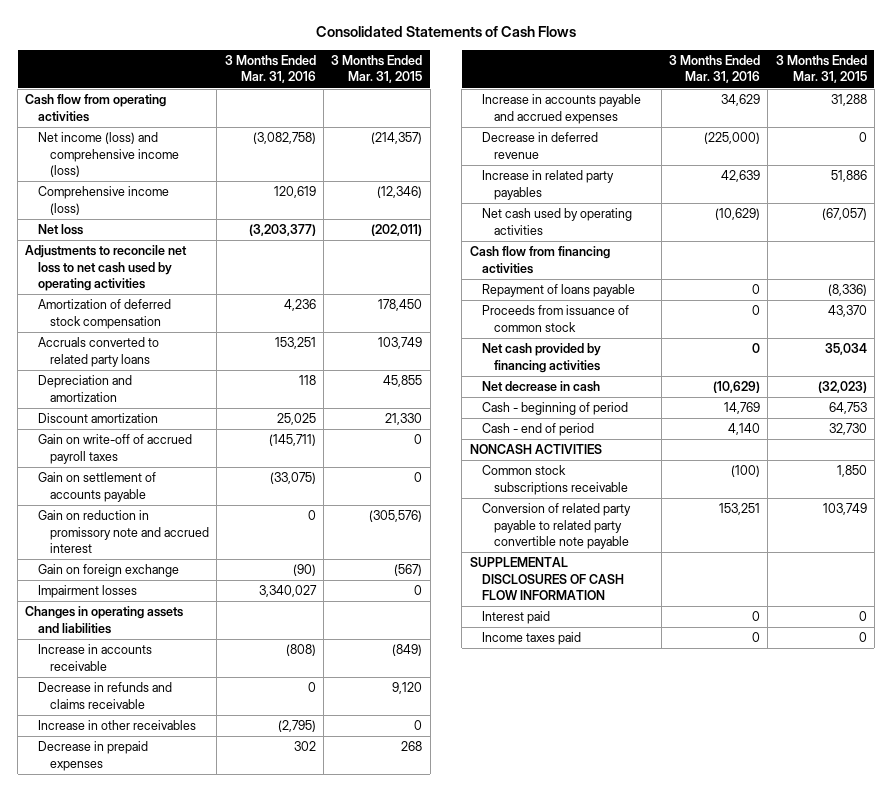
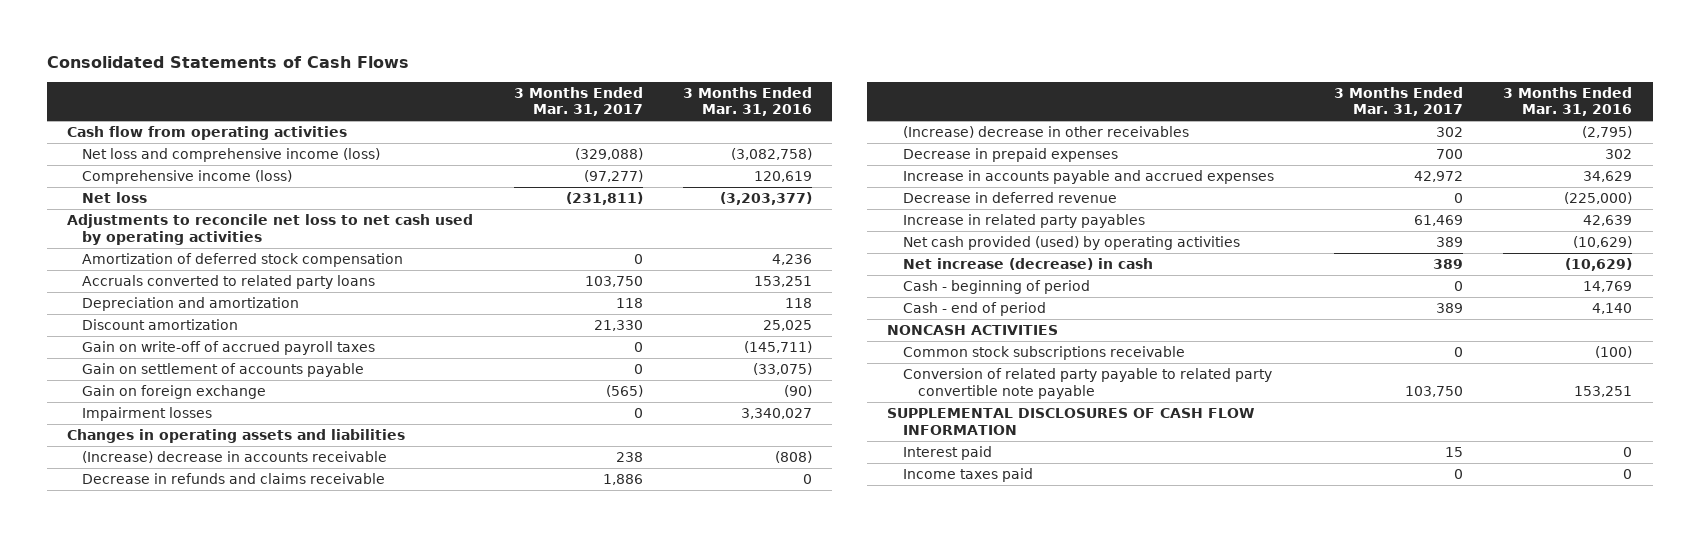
[331,55,423,84] 3 Months Ended Mar. 31, 2015 -> none
none -> [513,86,643,117] 3 Months Ended Mar. 31, 2017
[37,132,180,177] Net income (loss) and comprehensive income (loss) -> [82,148,381,163] Net loss and comprehensive income (loss)
[37,510,210,553] Gain on reduction in promissory note and accrued interest -> none
[37,644,152,671] Increase in accounts receivable -> [82,451,388,464] (Increase) decrease in accounts receivable
[37,720,196,731] Increase in other receivables -> [902,126,1189,139] (Increase) decrease in other receivables
[469,246,610,274] Cash flow from financing activities -> none
[481,284,635,298] Repayment of loans payable -> none
[481,305,629,332] Proceeds from issuance of common stock -> none
[481,343,601,373] Net cash provided by financing activities -> none
[481,208,632,235] Net cash used by operating activities -> [902,236,1240,251] Net cash provided (used) by operating activities
[481,381,600,393] Net decrease in cash -> [902,258,1153,271] Net increase (decrease) in cash

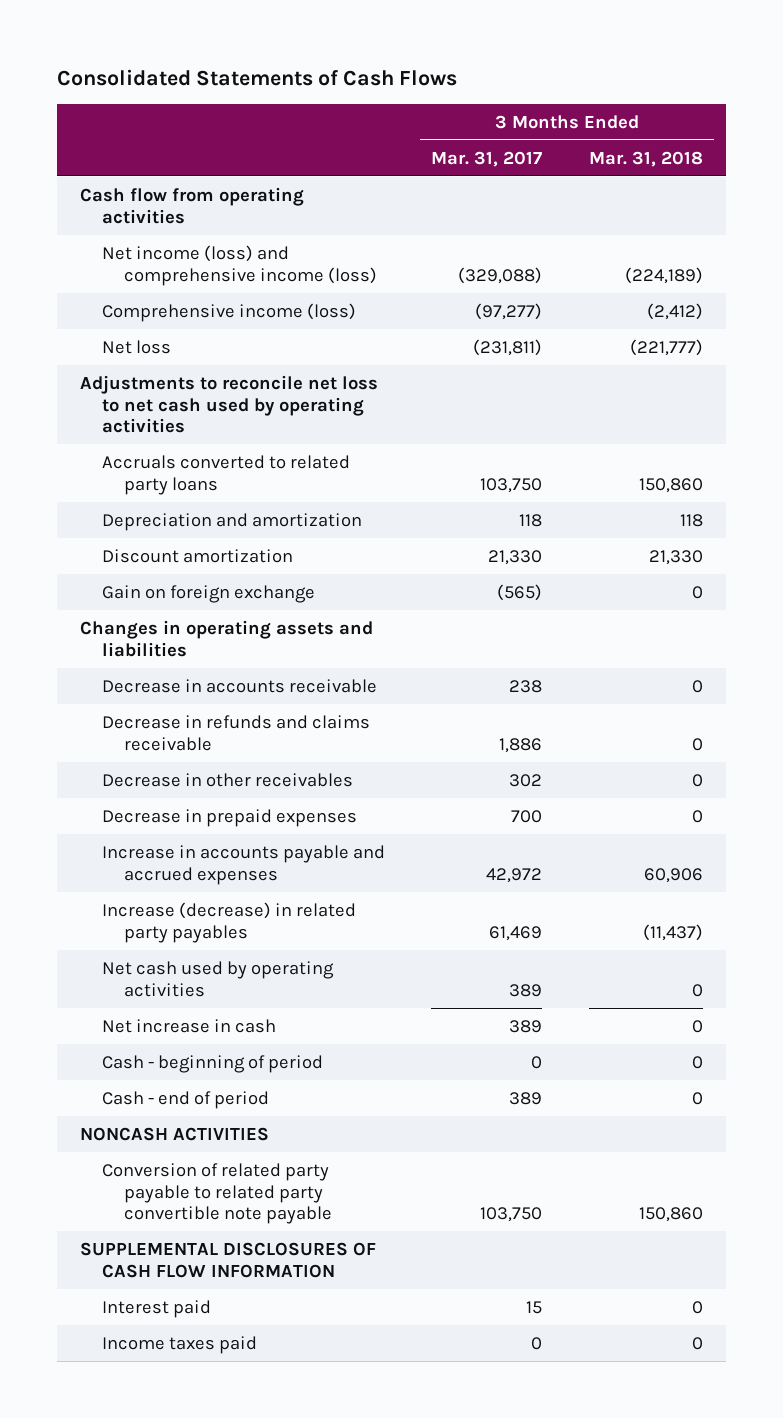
[683,86,813,117] 3 Months Ended Mar. 31, 2016 -> none
none -> [588,150,703,167] Mar. 31, 2018
[82,148,381,163] Net loss and comprehensive income (loss) -> [101,244,377,286] Net income (loss) and comprehensive income (loss)
[82,253,404,268] Amortization of deferred stock compensation -> none
[82,341,376,356] Gain on write-off of accrued payroll taxes -> none
[82,363,365,378] Gain on settlement of accounts payable -> none
[82,407,213,422] Impairment losses -> none
[82,451,388,464] (Increase) decrease in accounts receivable -> [101,678,377,693] Decrease in accounts receivable
[902,126,1189,139] (Increase) decrease in other receivables -> [101,772,353,787] Decrease in other receivables
[902,192,1117,204] Decrease in deferred revenue -> none
[902,214,1145,229] Increase in related party payables -> [101,901,356,943] Increase (decrease) in related party payables
[902,236,1240,251] Net cash provided (used) by operating activities -> [101,960,334,997] Net cash used by operating activities
[902,258,1153,271] Net increase (decrease) in cash -> [101,1018,276,1033] Net increase in cash
[902,346,1185,361] Common stock subscriptions receivable -> none

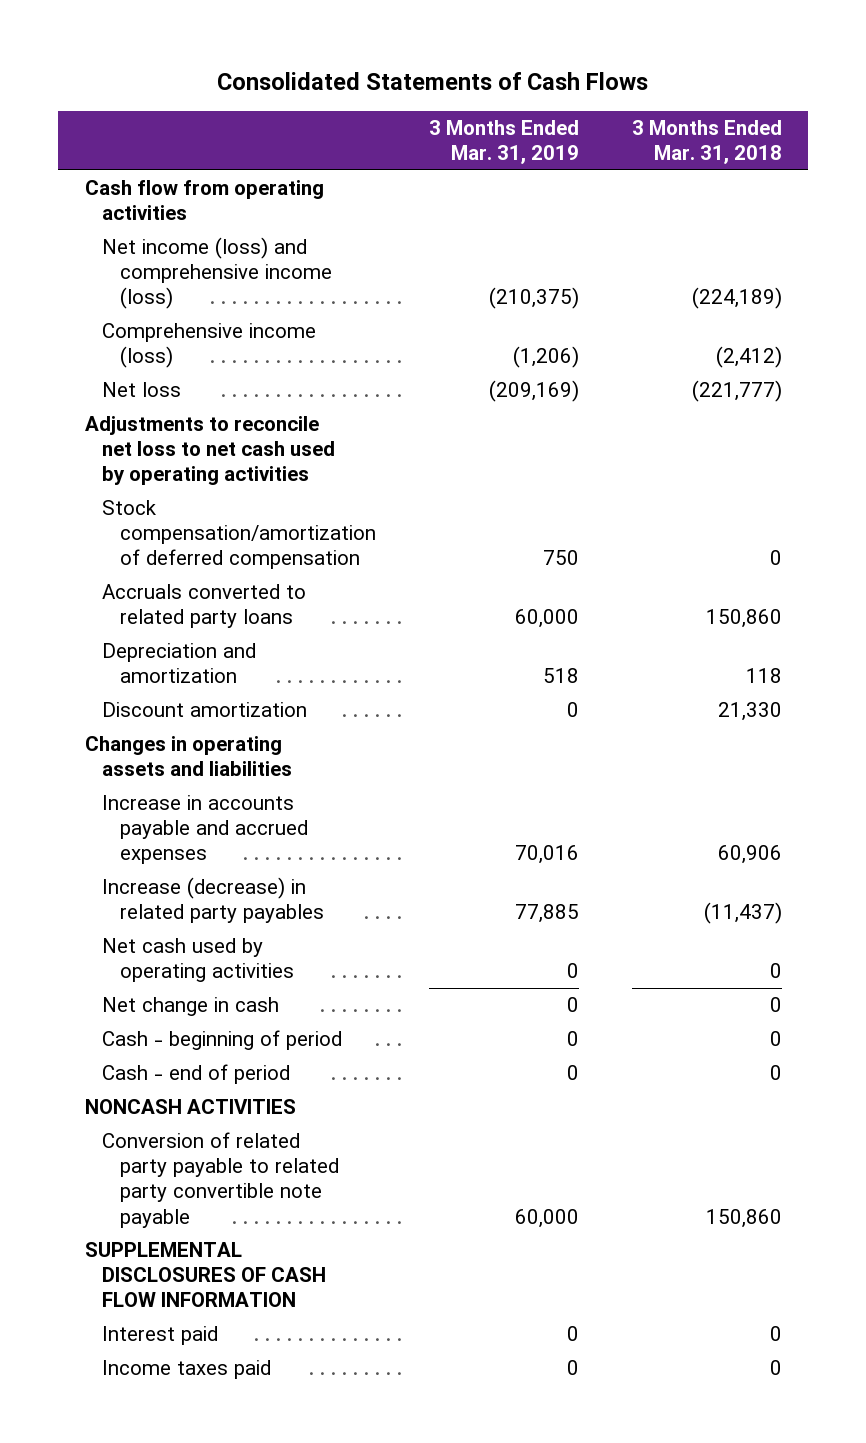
[431,150,543,167] Mar. 31, 2017 -> none
none -> [428,119,579,164] 3 Months Ended Mar. 31, 2019
none -> [102,500,376,570] Stock compensation/amortization of deferred compensation
[101,584,315,603] Gain on foreign exchange -> none
[101,678,377,693] Decrease in accounts receivable -> none
[101,714,370,751] Decrease in refunds and claims receivable -> none
[101,772,353,787] Decrease in other receivables -> none
[101,808,357,827] Decrease in prepaid expenses -> none
[101,1018,276,1033] Net increase in cash -> [102,997,280,1017] Net change in cash

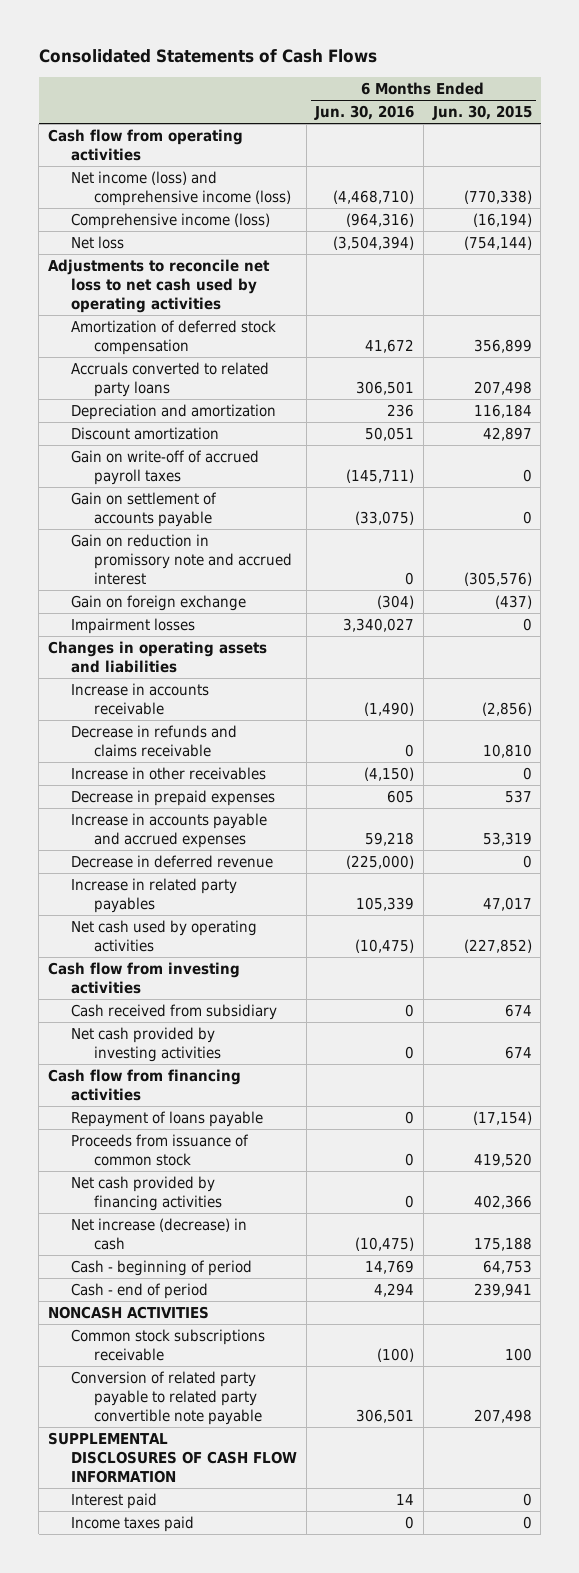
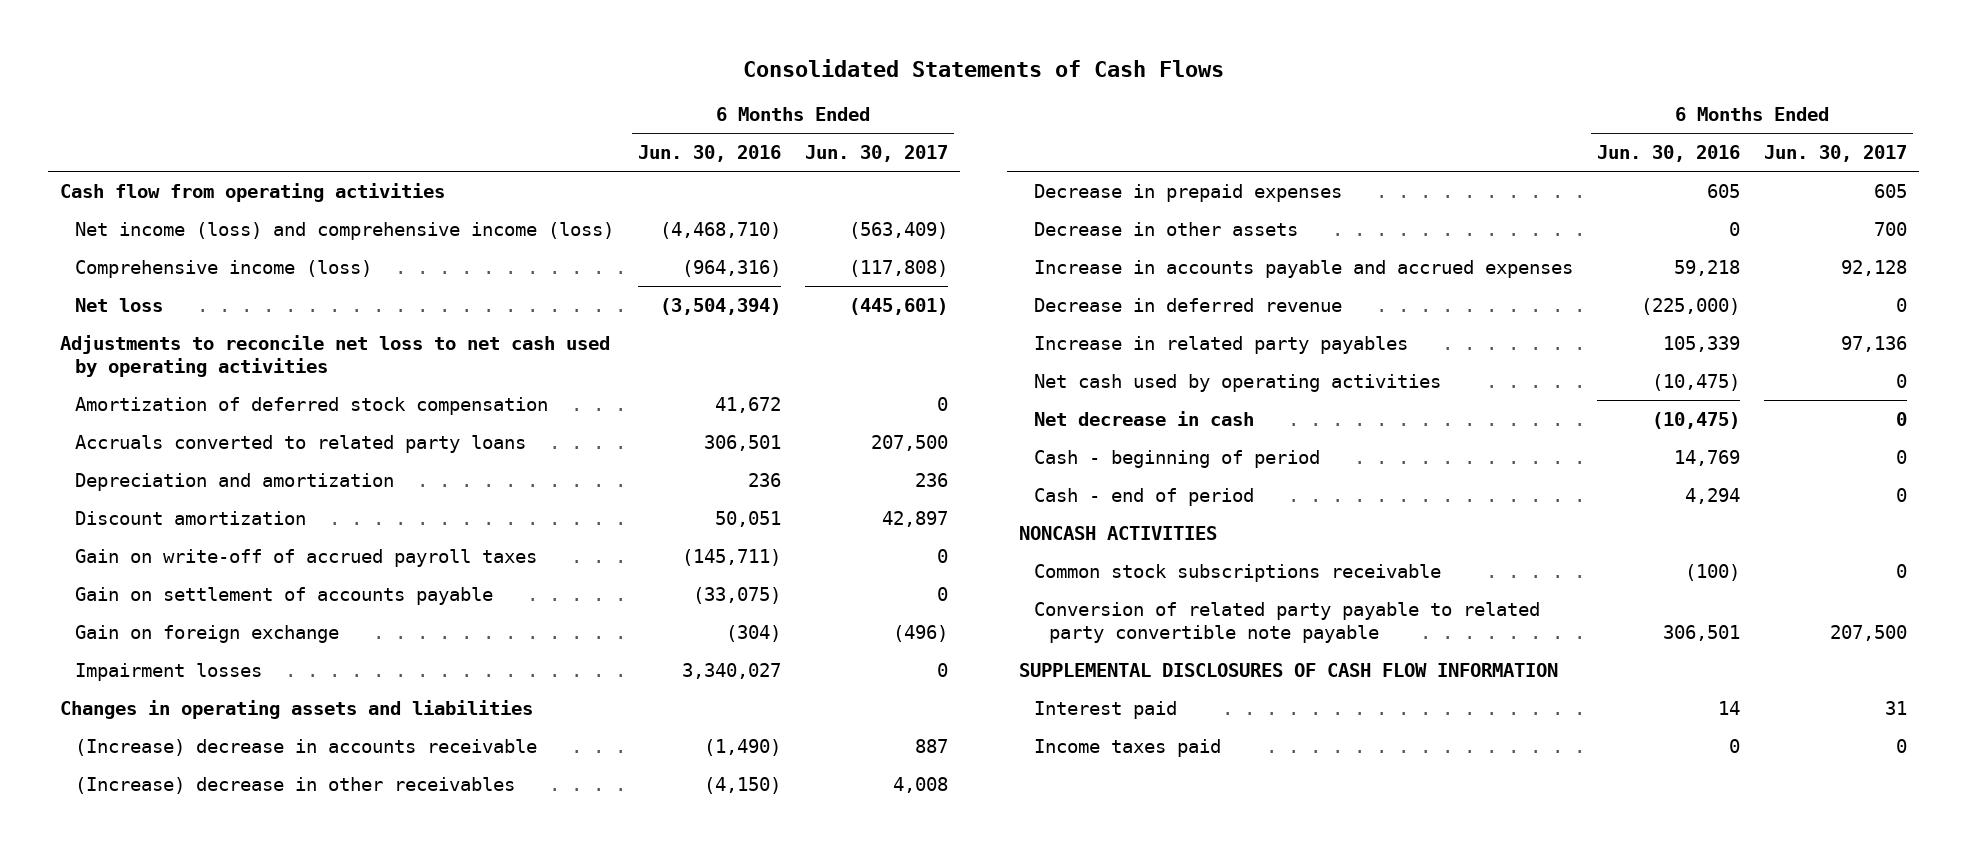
[431,105,532,121] Jun. 30, 2015 -> none
none -> [805,145,949,163] Jun. 30, 2017
[70,534,292,585] Gain on reduction in promissory note and accrued interest -> none
[70,725,237,757] Decrease in refunds and claims receivable -> none
[70,683,209,715] Increase in accounts receivable -> [75,738,538,756] (Increase) decrease in accounts receivable
[70,767,266,781] Increase in other receivables -> [75,776,516,794] (Increase) decrease in other receivables
none -> [1034,221,1299,236] Decrease in other assets
[47,962,240,994] Cash flow from investing activities -> none
[70,1004,277,1021] Cash received from subsidiary -> none
[70,1027,221,1062] Net cash provided by investing activities -> none
[47,1069,241,1101] Cash flow from financing activities -> none
[70,1111,263,1128] Repayment of loans payable -> none
[70,1134,249,1166] Proceeds from issuance of common stock -> none
[70,1176,222,1211] Net cash provided by financing activities -> none
[70,1218,247,1250] Net increase (decrease) in cash -> [1034,410,1255,426] Net decrease in cash

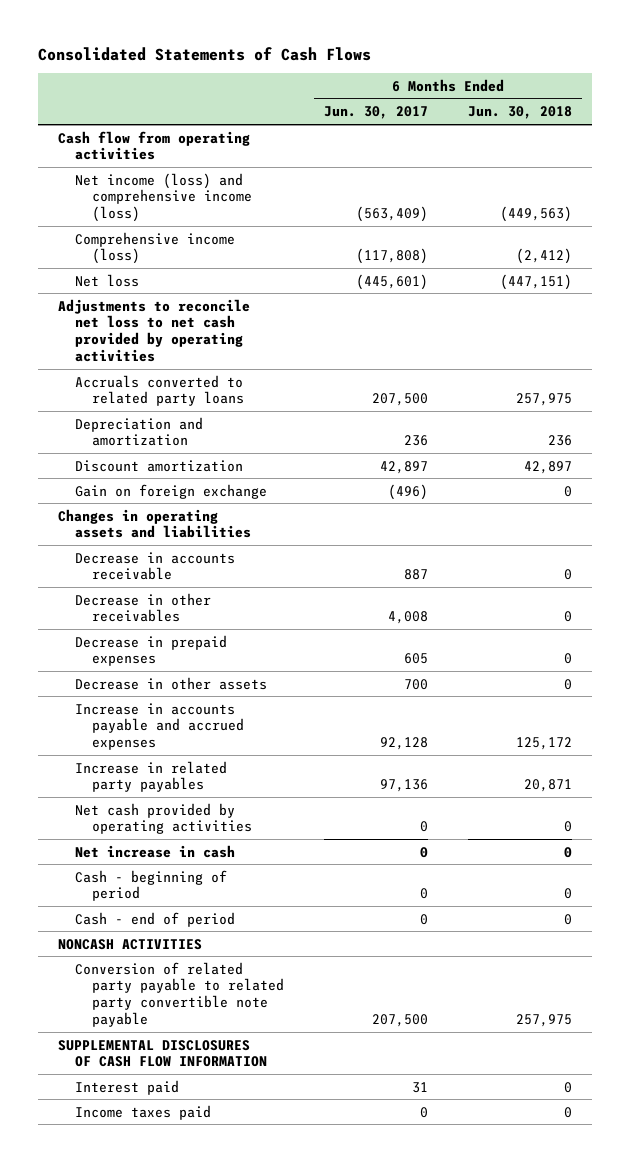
[638,145,782,163] Jun. 30, 2016 -> none
none -> [467,106,572,120] Jun. 30, 2018
[75,396,549,415] Amortization of deferred stock compensation -> none
[60,334,611,378] Adjustments to reconcile net loss to net cash used by operating activities -> [58,298,251,362] Adjustments to reconcile net loss to net cash provided by operating activities
[75,548,538,567] Gain on write-off of accrued payroll taxes -> none
[75,586,494,605] Gain on settlement of accounts payable -> none
[75,662,263,681] Impairment losses -> none
[75,738,538,756] (Increase) decrease in accounts receivable -> [74,551,235,581] Decrease in accounts receivable
[75,776,516,794] (Increase) decrease in other receivables -> [74,592,211,623] Decrease in other receivables
[1034,297,1343,312] Decrease in deferred revenue -> none
[1034,373,1442,392] Net cash used by operating activities -> [74,802,252,835] Net cash provided by operating activities
[1034,410,1255,426] Net decrease in cash -> [74,844,235,858] Net increase in cash
[1034,563,1442,582] Common stock subscriptions receivable -> none

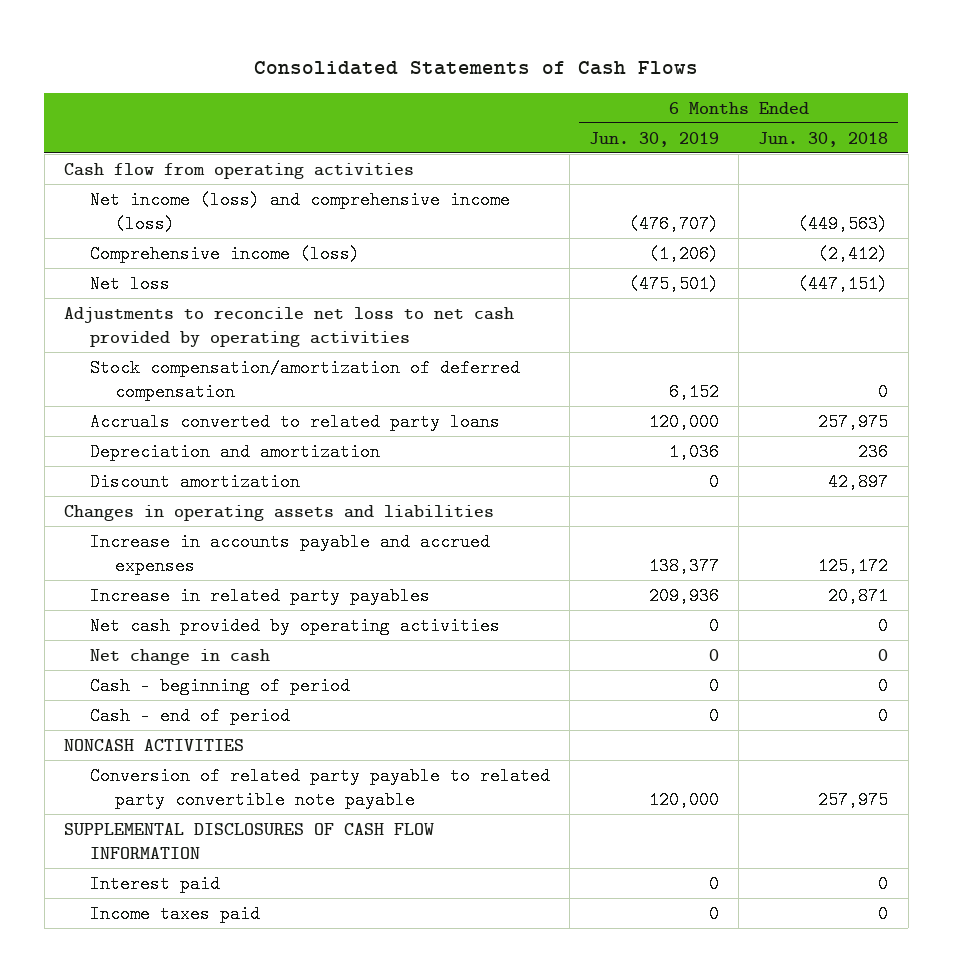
[323,106,428,120] Jun. 30, 2017 -> none
none -> [589,131,720,147] Jun. 30, 2019
none -> [89,358,520,401] Stock compensation/amortization of deferred compensation
[74,483,267,499] Gain on foreign exchange -> none
[74,551,235,581] Decrease in accounts receivable -> none
[74,592,211,623] Decrease in other receivables -> none
[74,634,227,667] Decrease in prepaid expenses -> none
[74,676,267,690] Decrease in other assets -> none
[74,844,235,858] Net increase in cash -> [89,648,270,665] Net change in cash

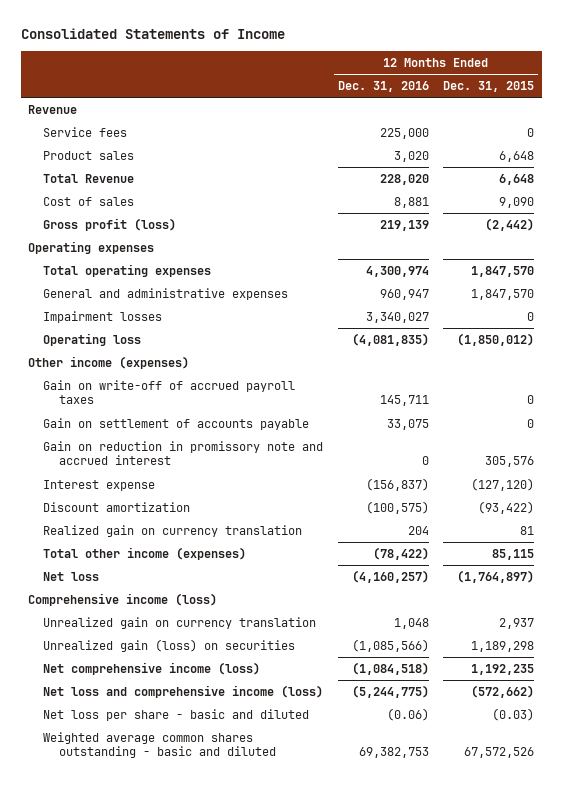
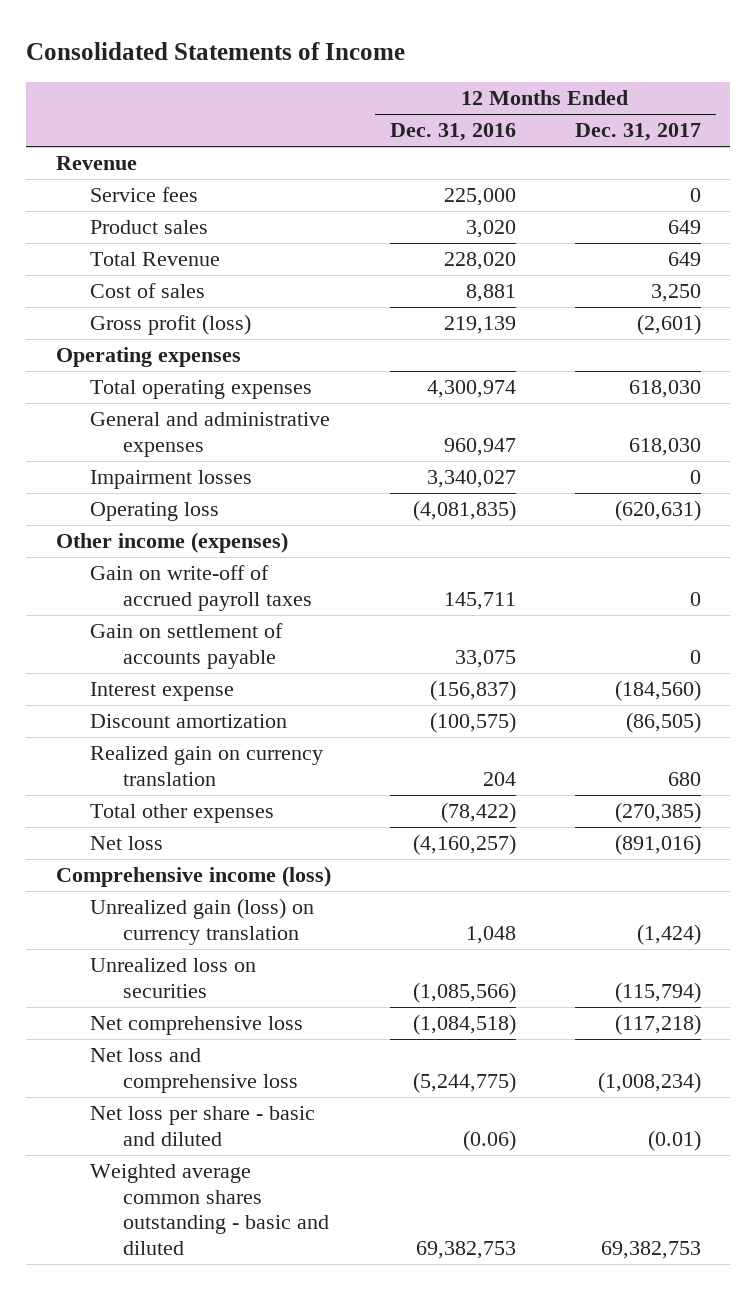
[443,81,535,93] Dec. 31, 2015 -> none
none -> [574,123,701,142] Dec. 31, 2017
[43,440,324,466] Gain on reduction in promissory note and accrued interest -> none
[43,546,247,560] Total other income (expenses) -> [89,804,274,824] Total other expenses
[43,616,317,629] Unrealized gain on currency translation -> [89,898,314,945] Unrealized gain (loss) on currency translation
[43,638,296,652] Unrealized gain (loss) on securities -> [89,958,256,998] Unrealized loss on securities
[43,661,261,675] Net comprehensive income (loss) -> [89,1016,303,1036] Net comprehensive loss
[43,684,324,698] Net loss and comprehensive income (loss) -> [89,1048,299,1093] Net loss and comprehensive loss

